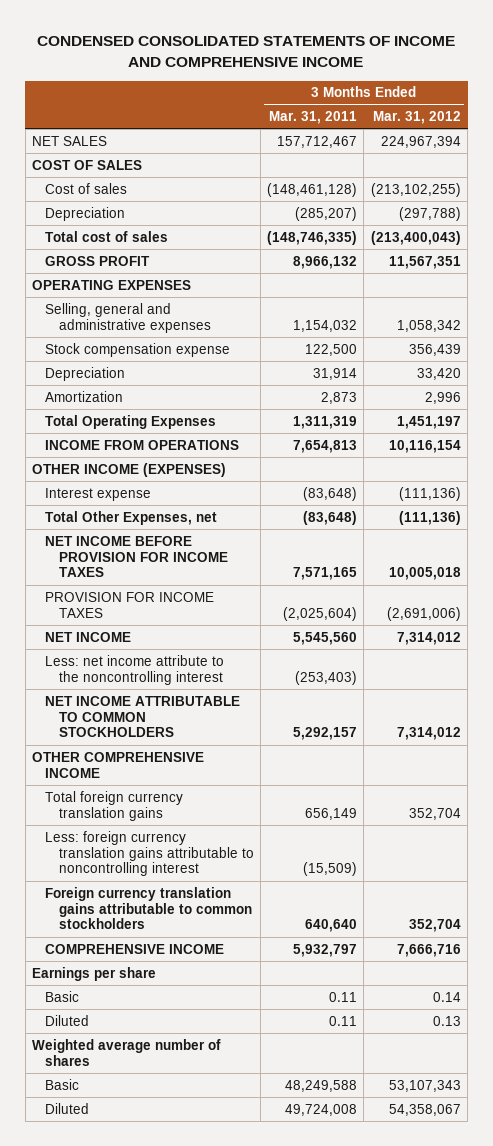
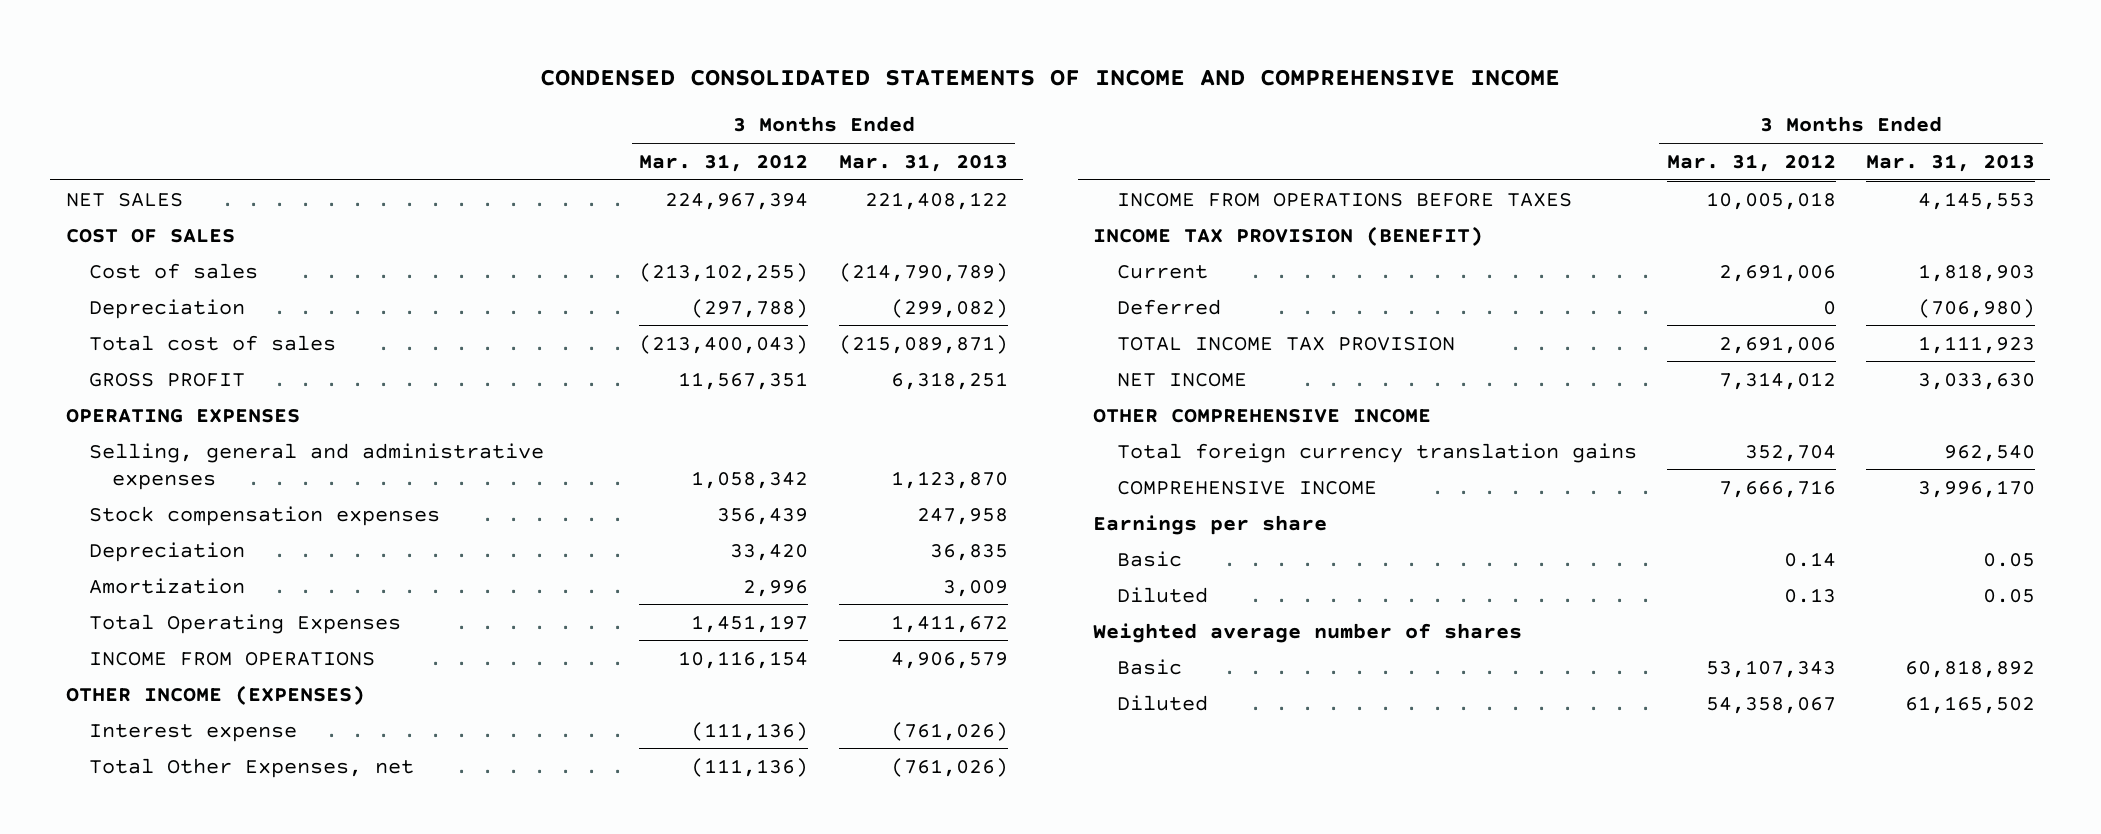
[269,111,358,125] Mar. 31, 2011 -> none
none -> [838,153,1008,172] Mar. 31, 2013
[45,342,231,357] Stock compensation expense -> [89,505,441,526] Stock compensation expenses
[45,535,228,578] NET INCOME BEFORE PROVISION FOR INCOME TAXES -> [1116,192,1572,207] INCOME FROM OPERATIONS BEFORE TAXES
none -> [1093,225,1484,246] INCOME TAX PROVISION (BENEFIT)
none -> [1116,264,1208,279] Current
none -> [1116,298,1221,315] Deferred
[45,591,215,618] PROVISION FOR INCOME TAXES -> [1116,336,1455,351] TOTAL INCOME TAX PROVISION
[386,606,461,621] (2,691,006) -> [1718,335,1836,354] 2,691,006
[45,654,225,685] Less: net income attribute to the noncontrolling interest -> none
[45,695,241,738] NET INCOME ATTRIBUTABLE TO COMMON STOCKHOLDERS -> none
[45,830,254,877] Less: foreign currency translation gains attributable to noncontrolling interest -> none
[45,886,252,930] Foreign currency translation gains attributable to common stockholders -> none

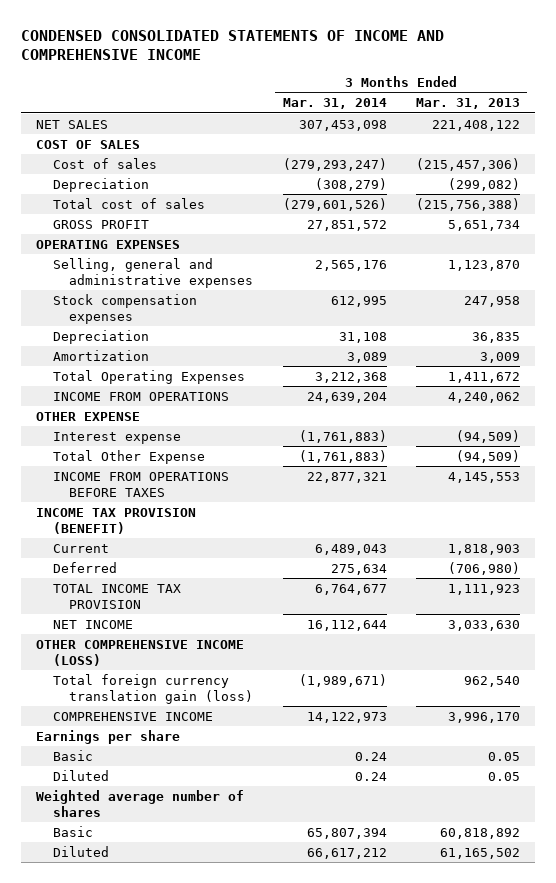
[639,153,809,172] Mar. 31, 2012 -> none
none -> [282,98,387,110] Mar. 31, 2014
[838,262,1008,282] (214,790,789) -> [416,157,521,171] (215,457,306)
[838,334,1008,354] (215,089,871) -> [416,197,521,211] (215,756,388)
[890,371,1008,390] 6,318,251 -> [448,219,521,231] 5,651,734
[890,651,1008,669] 4,906,579 -> [448,391,521,403] 4,240,062
[65,684,365,705] OTHER INCOME (EXPENSES) -> [35,411,140,421] OTHER EXPENSE
[890,721,1008,741] (761,026) -> [456,429,521,443] (94,509)
[89,757,415,778] Total Other Expenses, net -> [52,449,205,464] Total Other Expense
[890,757,1008,777] (761,026) -> [456,449,521,463] (94,509)
[1093,408,1432,423] OTHER COMPREHENSIVE INCOME -> [35,639,244,666] OTHER COMPREHENSIVE INCOME (LOSS)
[1116,442,1637,463] Total foreign currency translation gains -> [52,673,254,704] Total foreign currency translation gain (loss)

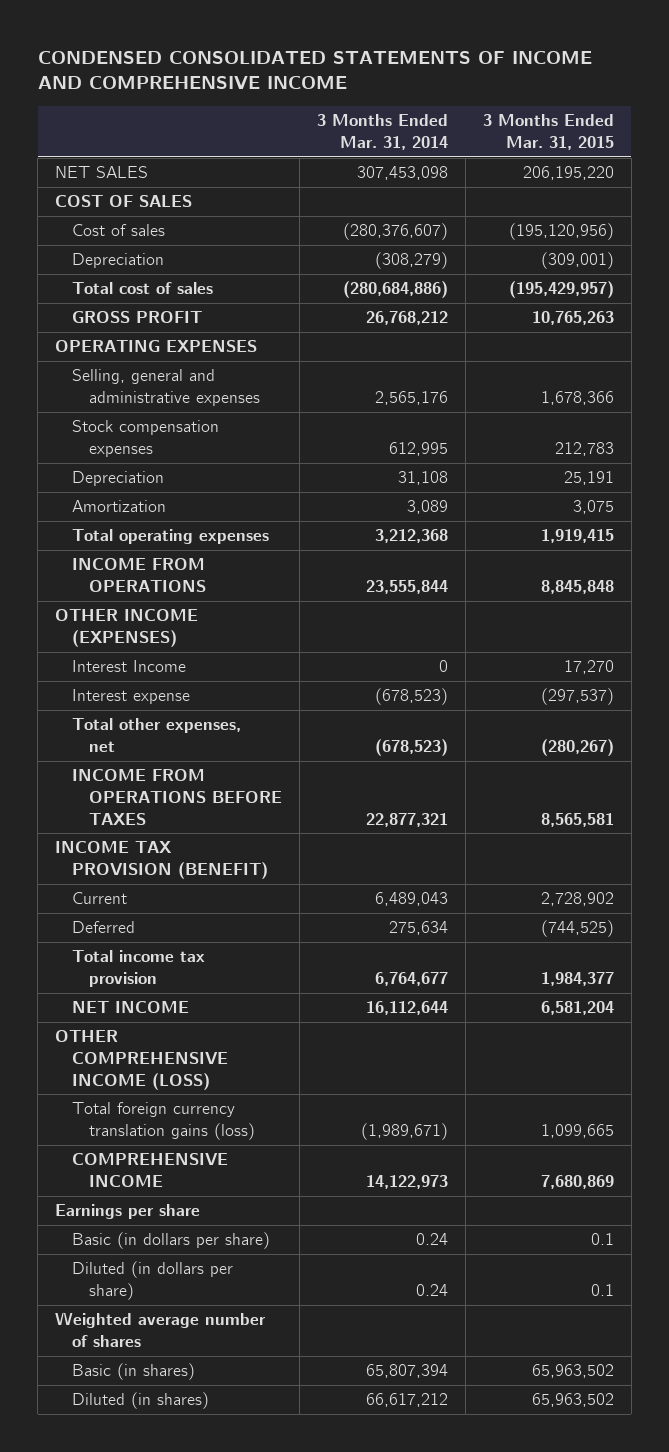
[416,98,521,110] Mar. 31, 2013 -> none
none -> [482,114,614,150] 3 Months Ended Mar. 31, 2015
[282,157,387,171] (279,293,247) -> [343,223,449,241] (280,376,607)
[282,197,387,211] (279,601,526) -> [343,281,449,299] (280,684,886)
[306,219,387,231] 27,851,572 -> [366,311,449,326] 26,768,212
[52,369,245,384] Total Operating Expenses -> [72,529,270,545] Total operating expenses
[306,391,387,403] 24,639,204 -> [366,579,449,594] 23,555,844
[35,411,140,421] OTHER EXPENSE -> [55,609,199,647] OTHER INCOME (EXPENSES)
none -> [72,660,187,673] Interest Income
[298,429,387,443] (1,761,883) -> [375,688,449,706] (678,523)
[52,449,205,464] Total Other Expense -> [72,718,242,752] Total other expenses, net
[298,449,387,463] (1,761,883) -> [375,738,449,756] (678,523)
[52,583,181,609] TOTAL INCOME TAX PROVISION -> [72,950,206,987] Total income tax provision
[52,673,254,704] Total foreign currency translation gain (loss) -> [72,1102,256,1140] Total foreign currency translation gains (loss)
[52,749,93,761] Basic -> [72,1232,271,1250] Basic (in dollars per share)
[52,769,109,781] Diluted -> [72,1261,234,1300] Diluted (in dollars per share)
[52,825,93,837] Basic -> [72,1363,196,1381] Basic (in shares)
[52,845,109,857] Diluted -> [72,1392,210,1410] Diluted (in shares)

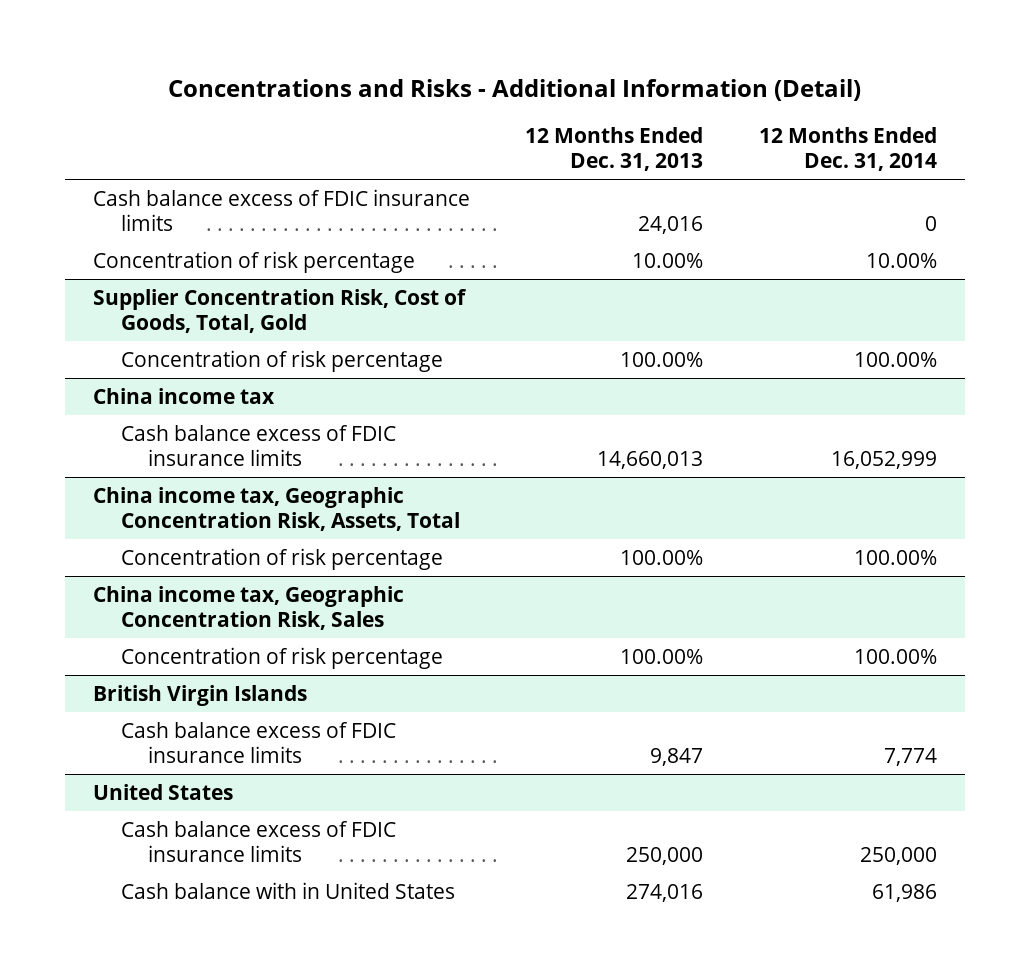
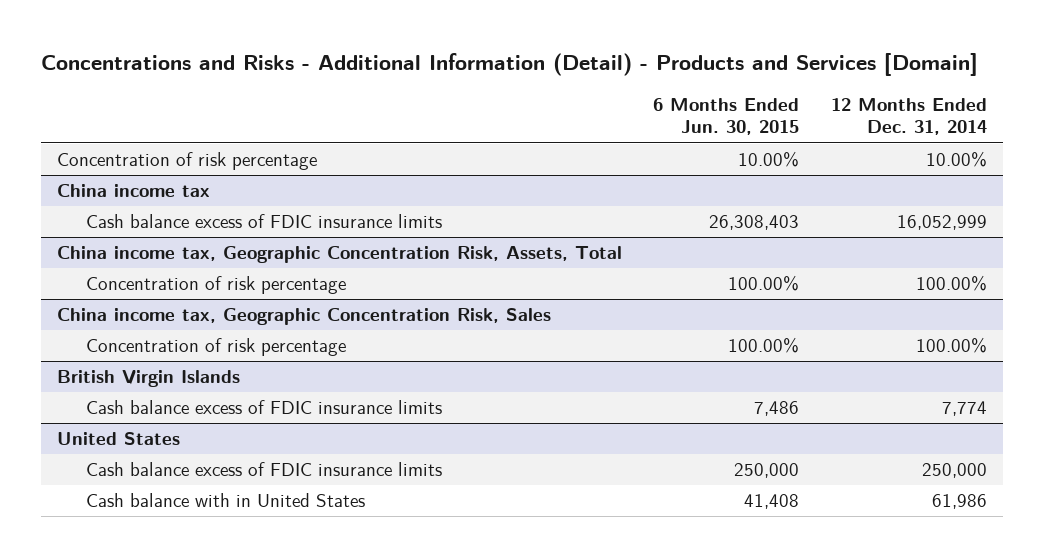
[167,78,861,101] Concentrations and Risks - Additional Information (Detail) -> [41,53,979,77] Concentrations and Risks - Additional Information (Detail) - Products and Services [Domain]
[525,127,704,171] 12 Months Ended Dec. 31, 2013 -> none
none -> [653,98,800,136] 6 Months Ended Jun. 30, 2015
[92,188,470,231] Cash balance excess of FDIC insurance limits -> none
[92,288,467,333] Supplier Concentration Risk, Cost of Goods, Total, Gold -> none
[120,349,443,372] Concentration of risk percentage -> none

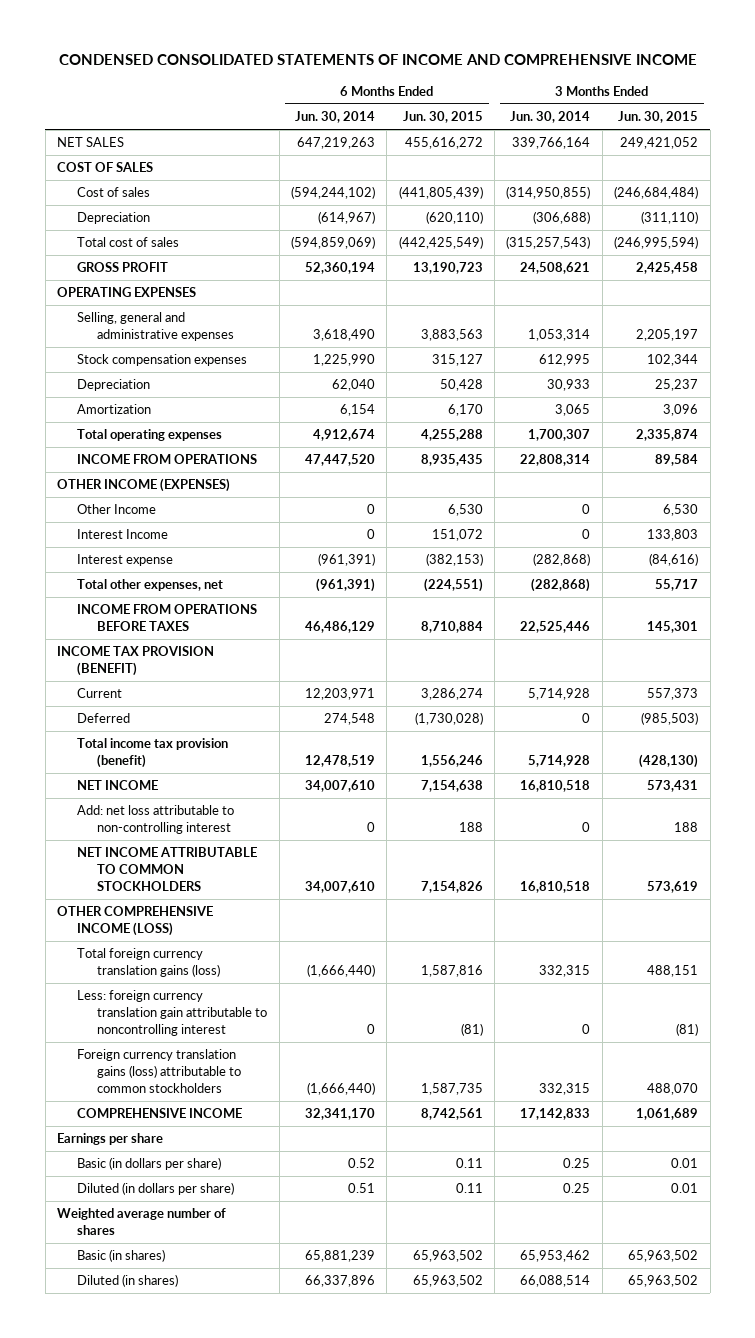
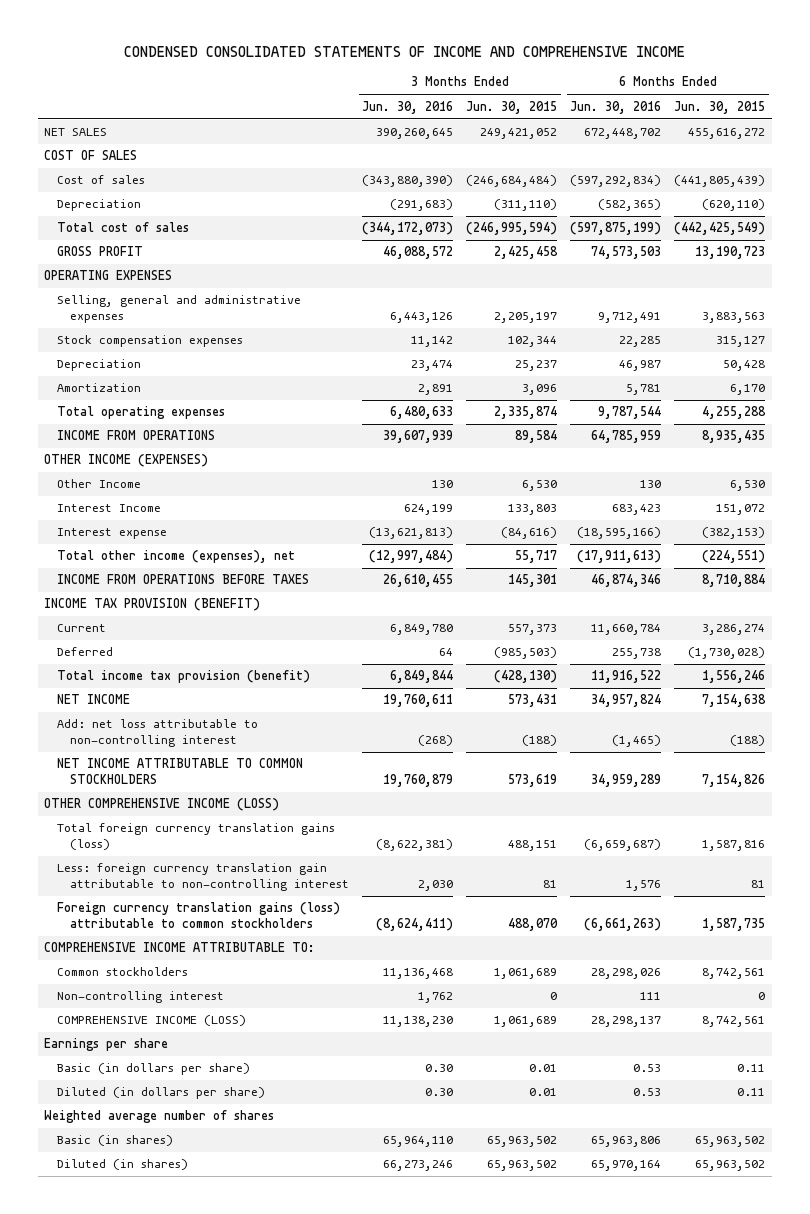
[294,111,375,124] Jun. 30, 2014 -> none
[510,111,591,124] Jun. 30, 2014 -> none
none -> [362,100,454,114] Jun. 30, 2016
none -> [570,100,662,114] Jun. 30, 2016
[77,579,224,592] Total other expenses, net -> [57,550,296,564] Total other income (expenses), net
[458,822,483,833] 188 -> [730,735,766,747] (188)
[674,822,699,833] 188 -> [522,735,558,747] (188)
[77,990,268,1036] Less: foreign currency translation gain attributable to noncontrolling interest -> [57,863,350,892] Less: foreign currency translation gain attributable to non-controlling interest
[460,1022,483,1036] (81) -> [751,880,766,889] 81
[676,1022,699,1036] (81) -> [543,880,558,889] 81
none -> [44,942,316,953] COMPREHENSIVE INCOME ATTRIBUTABLE TO:
none -> [57,967,189,977] Common stockholders
none -> [57,991,225,1004] Non-controlling interest
[77,1108,243,1119] COMPREHENSIVE INCOME -> [57,1015,247,1027] COMPREHENSIVE INCOME (LOSS)

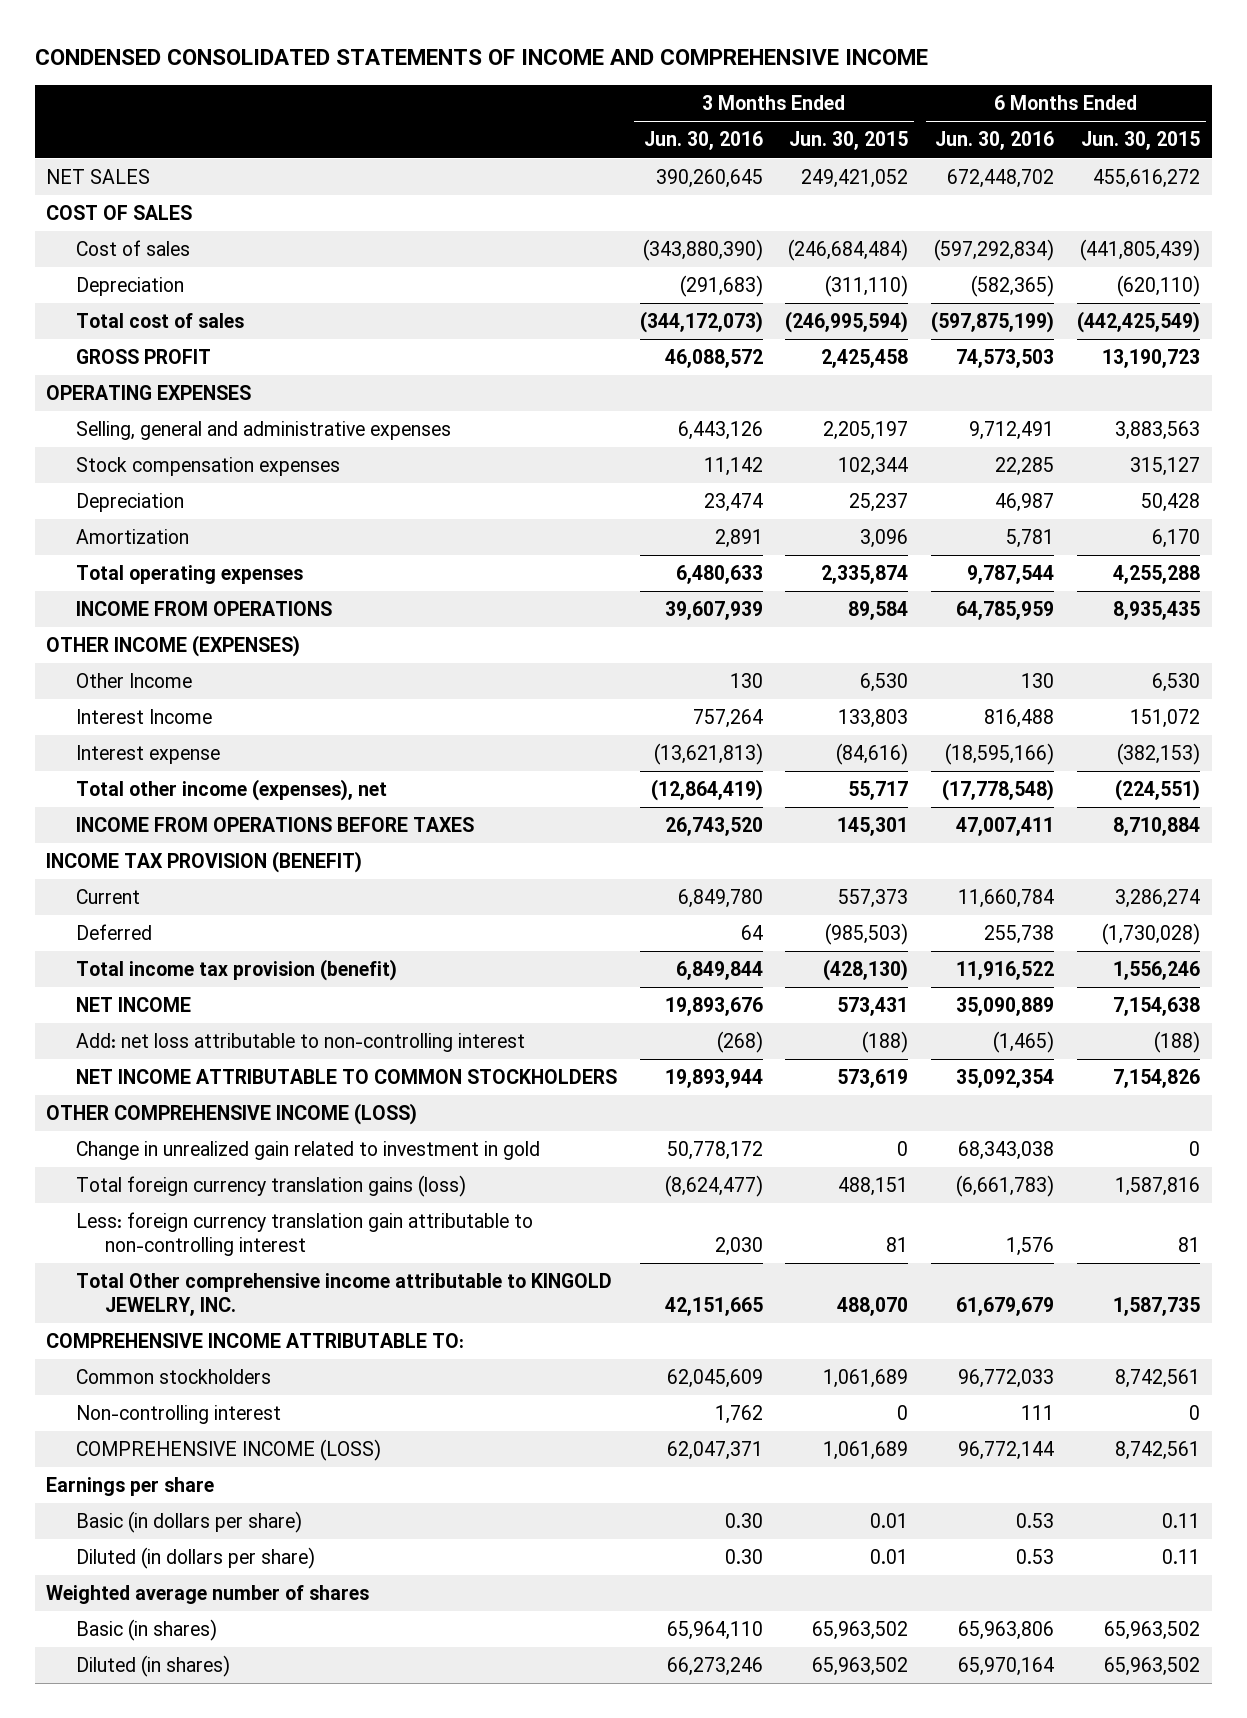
[404,504,454,516] 624,199 -> [692,709,763,729] 757,264
[612,504,662,516] 683,423 -> [984,709,1055,729] 816,488
[369,550,454,564] (12,997,484) -> [650,779,763,802] (12,864,419)
[577,550,662,564] (17,911,613) -> [942,779,1055,802] (17,778,548)
[383,574,454,588] 26,610,455 -> [664,817,763,837] 26,743,520
[591,574,662,588] 46,874,346 -> [956,817,1055,837] 47,007,411
[383,694,454,708] 19,760,611 -> [664,997,763,1017] 19,893,676
[591,694,662,708] 34,957,824 -> [956,997,1055,1017] 35,090,889
[383,774,454,788] 19,760,879 -> [664,1069,763,1089] 19,893,944
[591,774,662,788] 34,959,289 -> [956,1069,1055,1089] 35,092,354
none -> [75,1141,540,1161] Change in unrealized gain related to investment in gold
[376,839,454,852] (8,622,381) -> [664,1175,763,1198] (8,624,477)
[584,839,662,852] (6,659,687) -> [956,1175,1055,1198] (6,661,783)
[57,902,341,929] Foreign currency translation gains (loss) attributable to common stockholders -> none
none -> [75,1273,612,1316] Total Other comprehensive income attributable to KINGOLD JEWELRY, INC.
[383,968,454,980] 11,136,468 -> [666,1369,763,1389] 62,045,609
[591,968,662,980] 28,298,026 -> [958,1369,1055,1389] 96,772,033
[383,1016,454,1028] 11,138,230 -> [666,1441,763,1461] 62,047,371
[591,1016,662,1028] 28,298,137 -> [958,1441,1055,1461] 96,772,144

